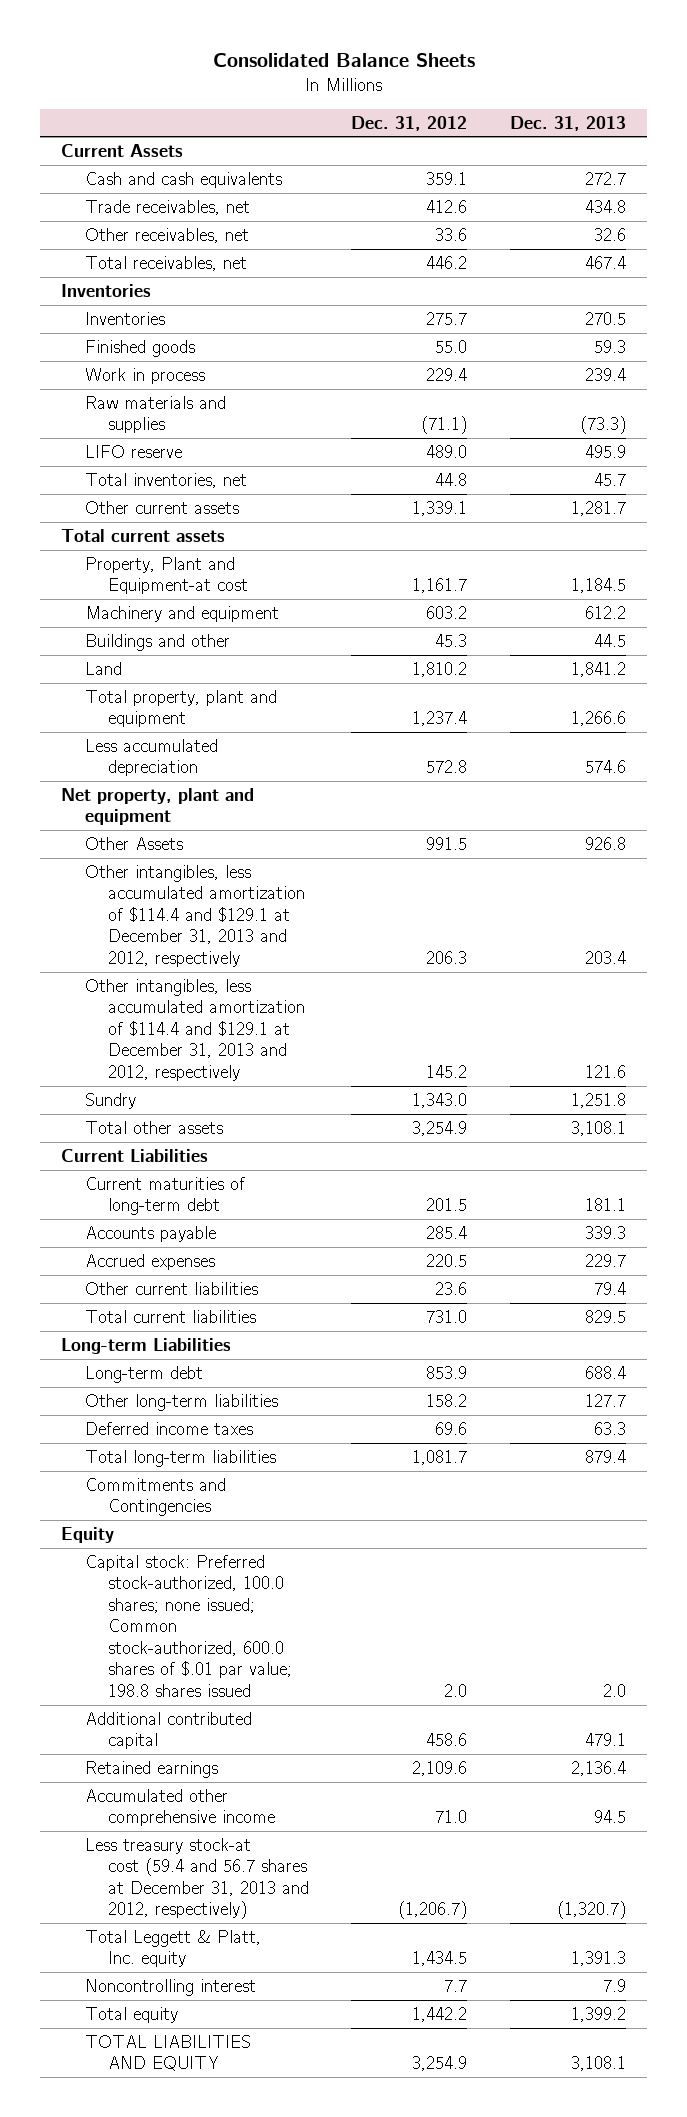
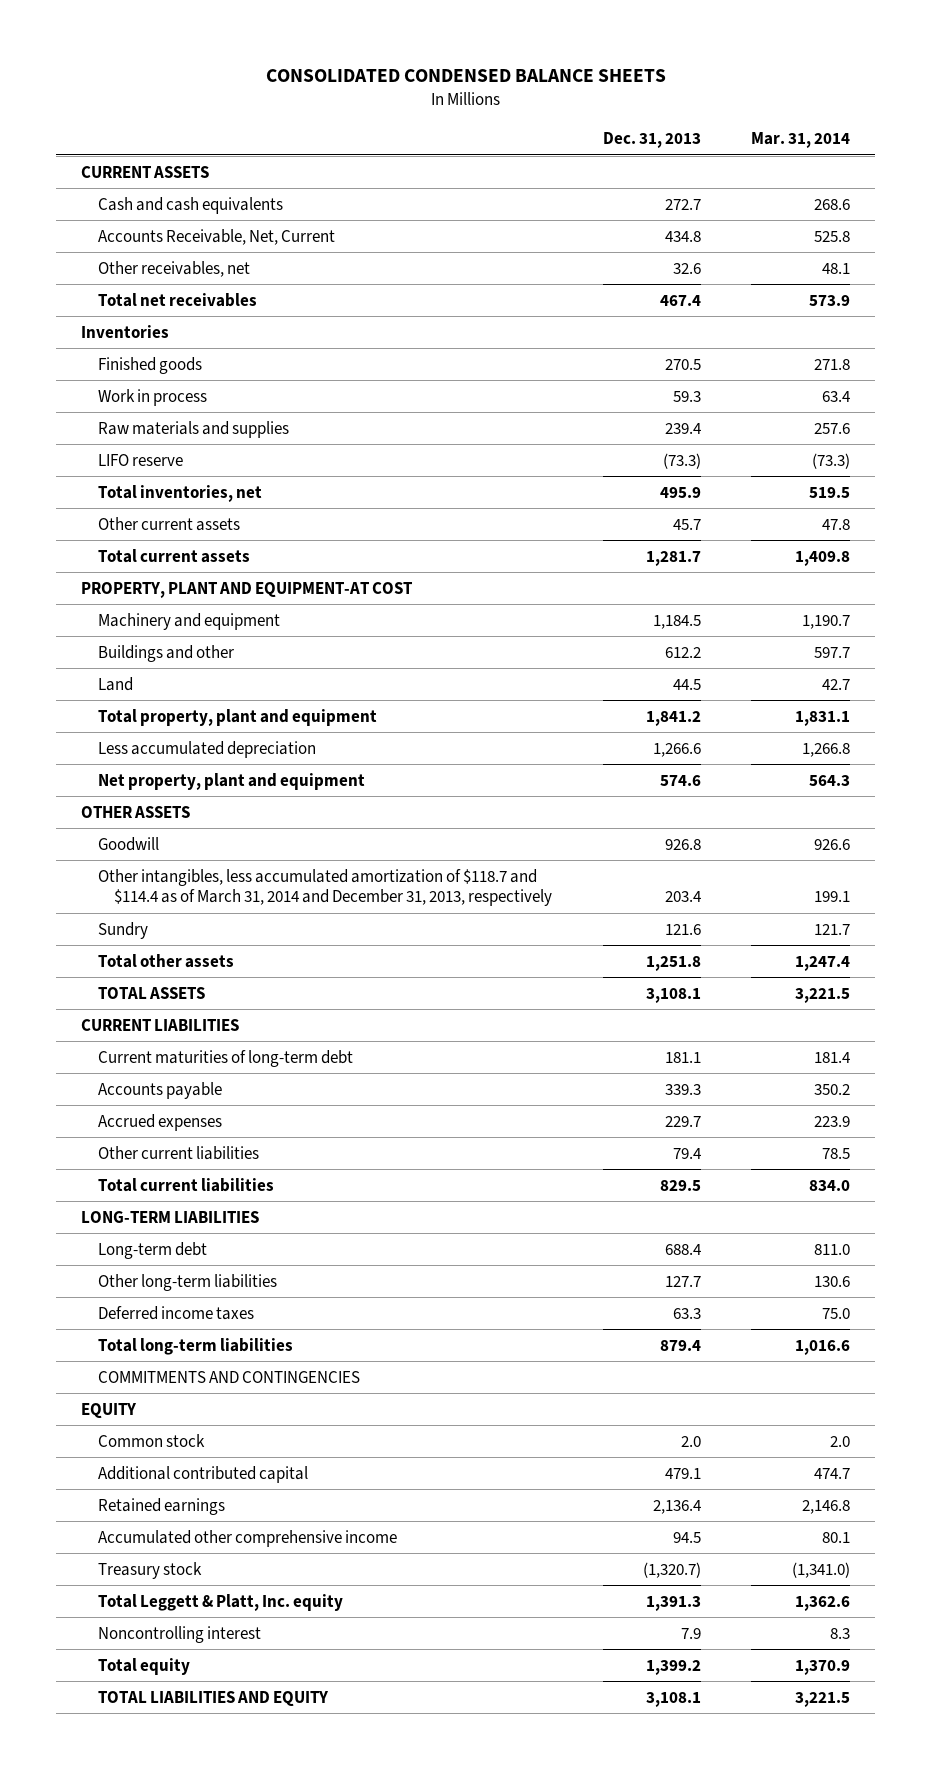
[212,53,475,68] Consolidated Balance Sheets -> [265,69,666,83] CONSOLIDATED CONDENSED BALANCE SHEETS
[351,115,468,131] Dec. 31, 2012 -> none
none -> [750,131,850,148] Mar. 31, 2014
[61,143,184,157] Current Assets -> [81,165,210,178] CURRENT ASSETS
[84,199,250,215] Trade receivables, net -> [97,228,335,245] Accounts Receivable, Net, Current
[84,255,247,271] Total receivables, net -> [97,292,257,307] Total net receivables
[84,311,165,325] Inventories -> [97,356,202,374] Finished goods
[84,339,195,357] Finished goods -> [97,388,207,406] Work in process
[84,367,205,384] Work in process -> [97,420,289,438] Raw materials and supplies
[84,395,226,434] Raw materials and supplies -> [97,453,183,466] LIFO reserve
[84,444,182,458] LIFO reserve -> [97,484,262,502] Total inventories, net
[84,472,247,488] Total inventories, net -> [97,516,240,531] Other current assets
[84,500,239,514] Other current assets -> [97,548,250,563] Total current assets
[61,528,226,542] Total current assets -> [81,581,414,598] PROPERTY, PLANT AND EQUIPMENT-AT COST
[84,556,248,595] Property, Plant and Equipment-at cost -> [97,612,280,630] Machinery and equipment
[84,605,279,622] Machinery and equipment -> [97,644,234,662] Buildings and other
[84,633,230,651] Buildings and other -> [97,676,133,691] Land
[84,661,122,675] Land -> [97,708,377,726] Total property, plant and equipment
[84,689,277,728] Total property, plant and equipment -> [97,740,316,758] Less accumulated depreciation
[84,738,218,777] Less accumulated depreciation -> [97,772,365,790] Net property, plant and equipment
[61,787,255,826] Net property, plant and equipment -> [81,805,191,818] OTHER ASSETS
[84,836,183,850] Other Assets -> [97,836,159,851] Goodwill
[84,864,305,967] Other intangibles, less accumulated amortization of $114.4 and $129.1 at December 31, 2013 and 2012, respectively -> [97,868,553,907] Other intangibles, less accumulated amortization of $118.7 and $114.4 as of March 31, 2014 and December 31, 2013, respectively
[84,978,305,1081] Other intangibles, less accumulated amortization of $114.4 and $129.1 at December 31, 2013 and 2012, respectively -> [97,921,148,939] Sundry
[84,1092,136,1109] Sundry -> [97,953,234,968] Total other assets
[84,1120,223,1134] Total other assets -> [97,986,205,999] TOTAL ASSETS
[61,1148,209,1162] Current Liabilities -> [81,1018,240,1031] CURRENT LIABILITIES
[61,1337,232,1354] Long-term Liabilities -> [81,1210,260,1223] LONG-TERM LIABILITIES
[84,1477,226,1517] Commitments and Contingencies -> [97,1370,360,1383] COMMITMENTS AND CONTINGENCIES
[61,1526,115,1543] Equity -> [81,1402,138,1419] EQUITY
[84,1554,292,1697] Capital stock: Preferred stock-authorized, 100.0 shares; none issued; Common stock-authorized, 600.0 shares of $.01 par value; 198.8 shares issued -> [97,1433,205,1447] Common stock
[84,1837,309,1920] Less treasury stock-at cost (59.4 and 56.7 shares at December 31, 2013 and 2012, respectively) -> [97,1561,202,1579] Treasury stock

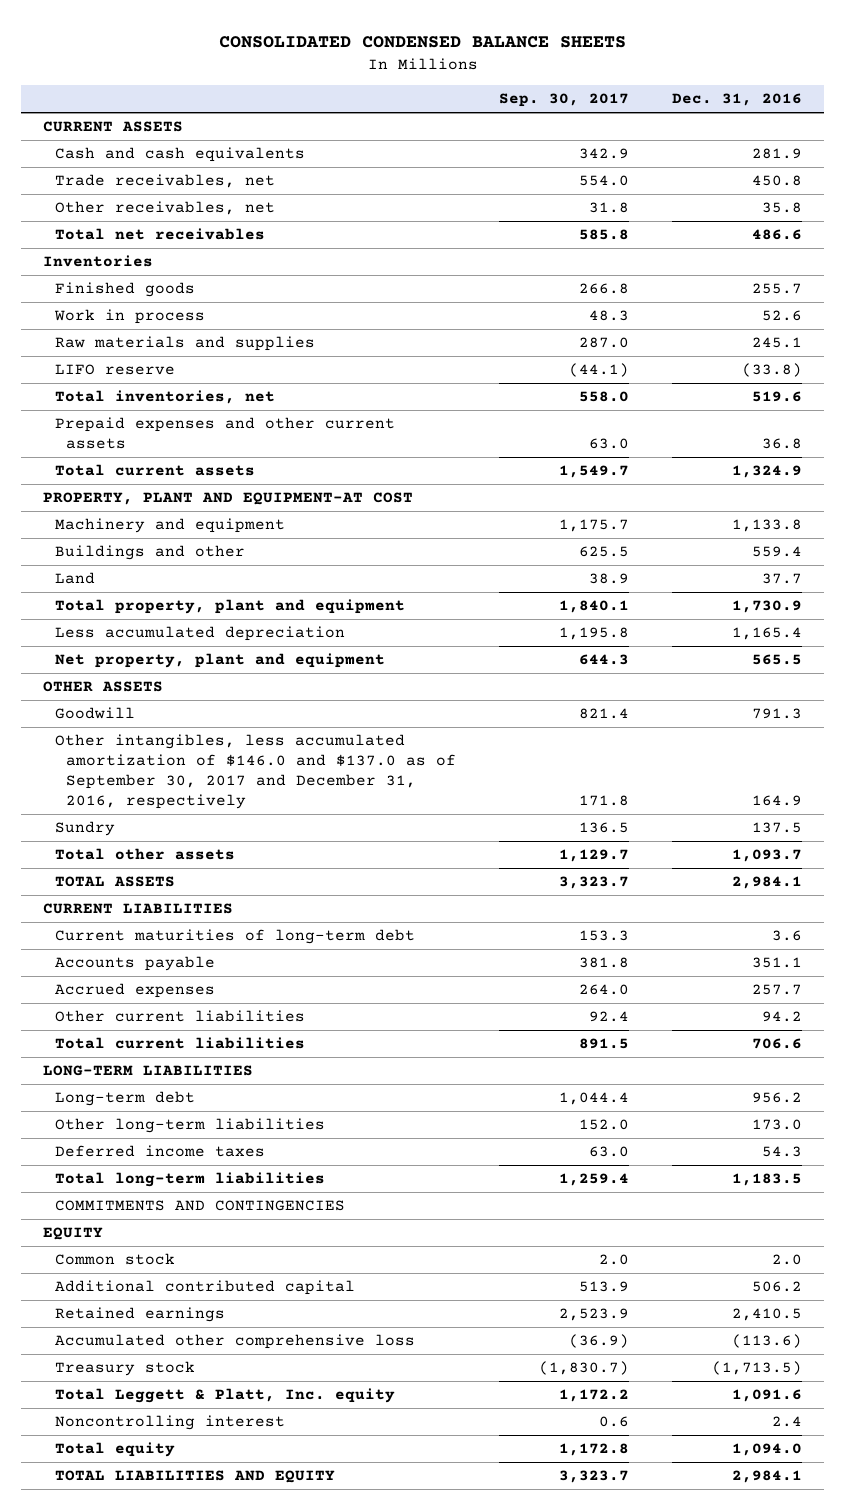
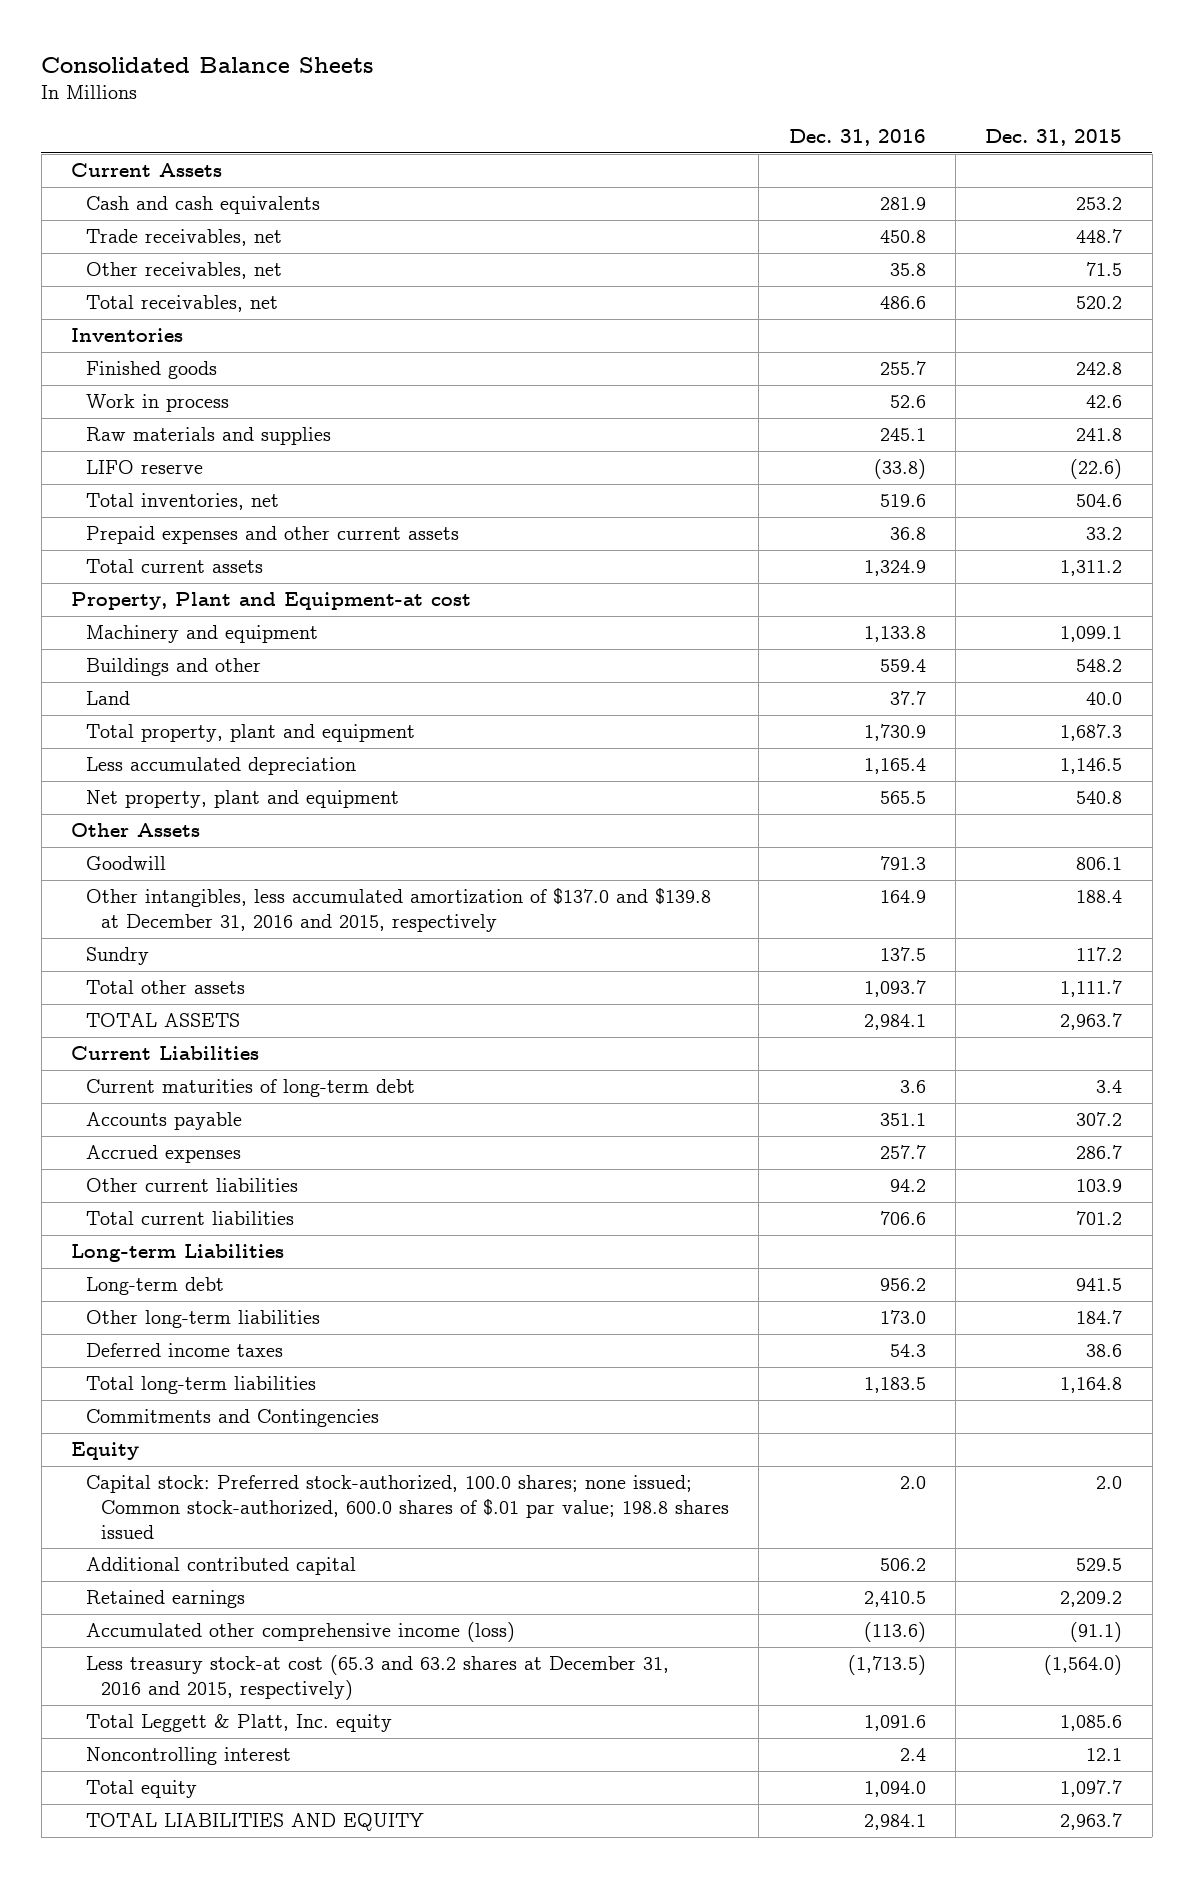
[218,35,626,48] CONSOLIDATED CONDENSED BALANCE SHEETS -> [41,56,374,73] Consolidated Balance Sheets
[499,93,630,108] Sep. 30, 2017 -> none
none -> [985,128,1123,146] Dec. 31, 2015
[42,121,183,133] CURRENT ASSETS -> [71,163,223,178] Current Assets
[54,228,265,241] Total net receivables -> [86,295,279,313] Total receivables, net
[42,492,413,506] PROPERTY, PLANT AND EQUIPMENT-AT COST -> [71,592,472,611] Property, Plant and Equipment-at cost
[42,681,163,693] OTHER ASSETS -> [71,823,201,838] Other Assets
[54,734,457,810] Other intangibles, less accumulated amortization of $146.0 and $137.0 as of September 30, 2017 and December 31, 2016, respectively -> [86,888,712,933] Other intangibles, less accumulated amortization of $137.0 and $139.8 at December 31, 2016 and 2015, respectively
[42,903,233,915] CURRENT LIABILITIES -> [71,1046,260,1061] Current Liabilities
[42,1065,253,1077] LONG-TERM LIABILITIES -> [71,1244,285,1263] Long-term Liabilities
[54,1200,345,1212] COMMITMENTS AND CONTINGENCIES -> [86,1409,380,1428] Commitments and Contingencies
[42,1227,103,1241] EQUITY -> [71,1442,140,1461] Equity
[54,1253,175,1266] Common stock -> [86,1475,730,1539] Capital stock: Preferred stock-authorized, 100.0 shares; none issued; Common stock-authorized, 600.0 shares of $.01 par value; 198.8 shares issued
[54,1334,415,1350] Accumulated other comprehensive loss -> [86,1622,516,1643] Accumulated other comprehensive income (loss)
[54,1361,195,1377] Treasury stock -> [86,1655,670,1701] Less treasury stock-at cost (65.3 and 63.2 shares at December 31, 2016 and 2015, respectively)

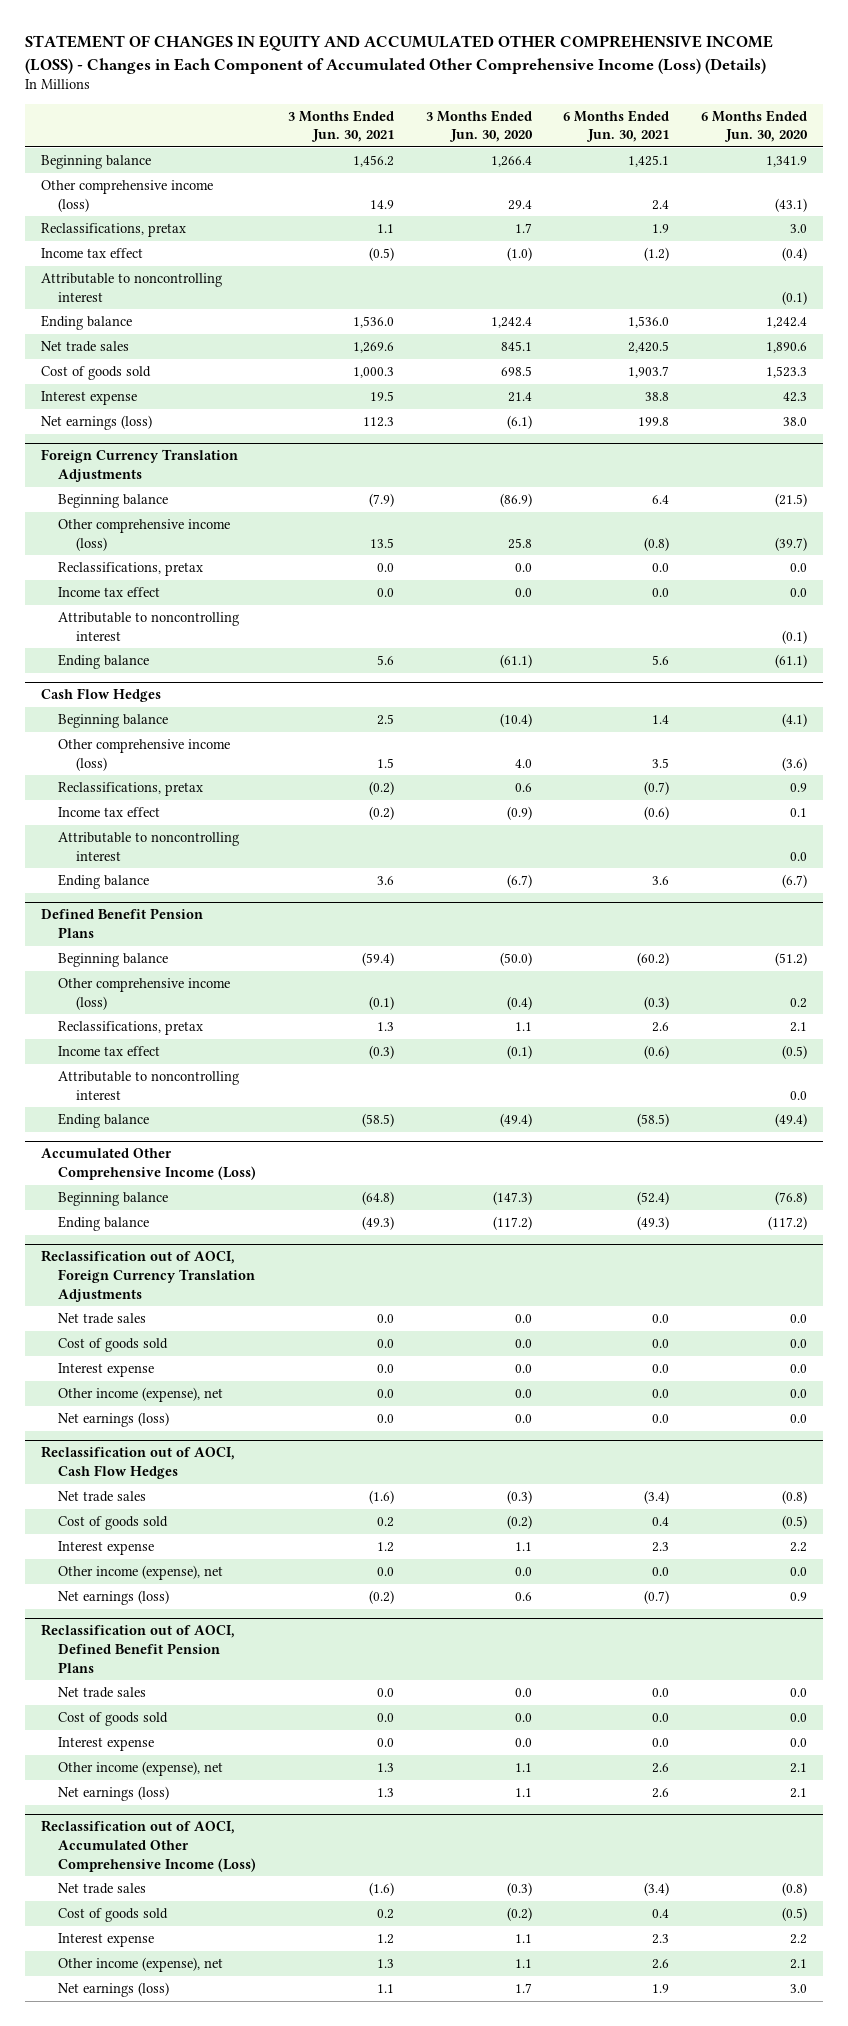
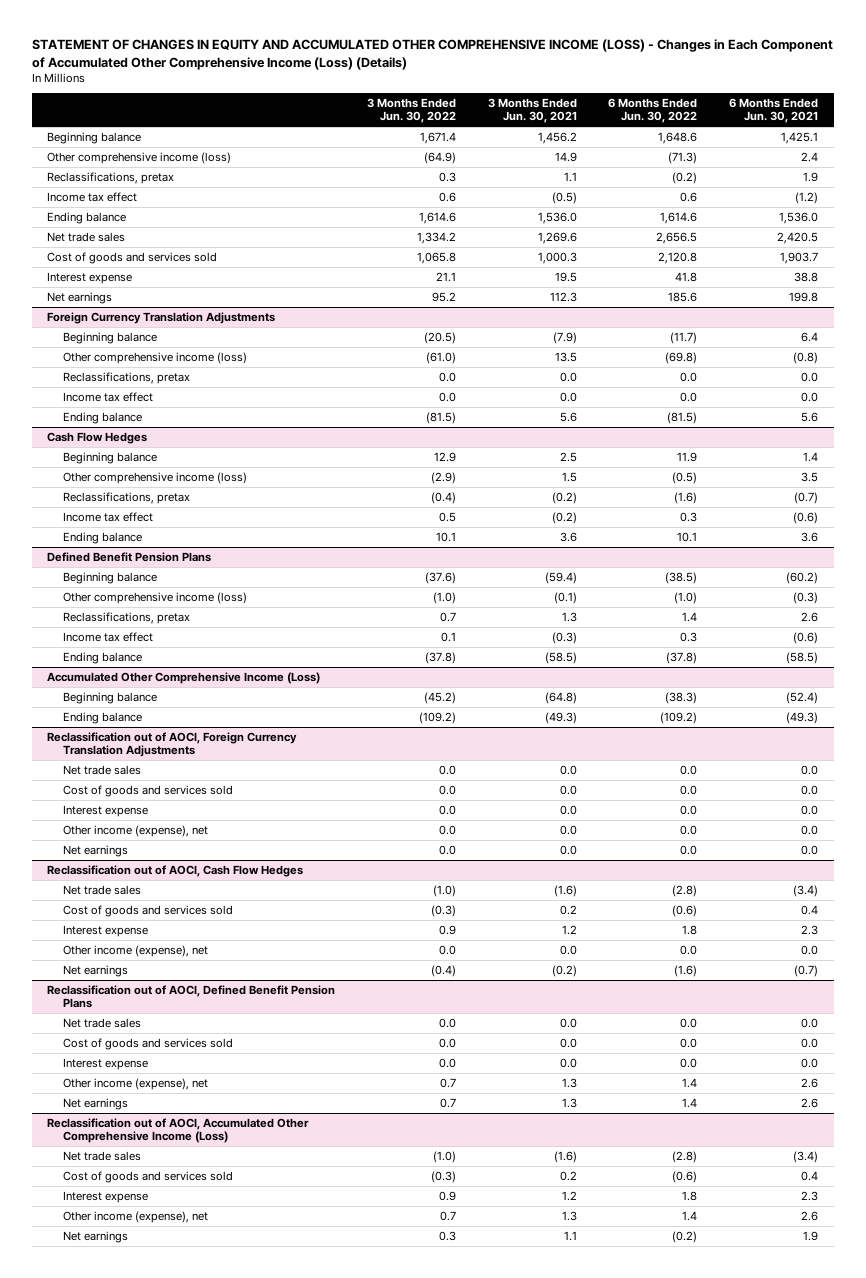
[425,109,533,143] 3 Months Ended Jun. 30, 2020 -> none
[701,109,809,143] 6 Months Ended Jun. 30, 2020 -> none
none -> [367,97,457,124] 3 Months Ended Jun. 30, 2022
none -> [608,97,698,124] 6 Months Ended Jun. 30, 2022
[40,273,222,302] Attributable to noncontrolling interest -> none
[40,366,151,381] Cost of goods sold -> [47,251,218,264] Cost of goods and services sold
[40,415,152,431] Net earnings (loss) -> [47,291,113,304] Net earnings
[58,612,240,641] Attributable to noncontrolling interest -> none
[58,832,240,861] Attributable to noncontrolling interest -> none
[58,1071,240,1100] Attributable to noncontrolling interest -> none
[58,1338,169,1353] Cost of goods sold -> [63,784,234,797] Cost of goods and services sold
[58,1412,170,1428] Net earnings (loss) -> [63,844,129,857] Net earnings
[58,1516,169,1531] Cost of goods sold -> [63,904,234,917] Cost of goods and services sold
[58,1590,170,1606] Net earnings (loss) -> [63,964,129,977] Net earnings
[58,1712,169,1727] Cost of goods sold -> [63,1037,234,1050] Cost of goods and services sold
[58,1786,170,1802] Net earnings (loss) -> [63,1097,129,1110] Net earnings
[58,1908,169,1923] Cost of goods sold -> [63,1170,234,1183] Cost of goods and services sold
[58,1982,170,1998] Net earnings (loss) -> [63,1230,129,1243] Net earnings

